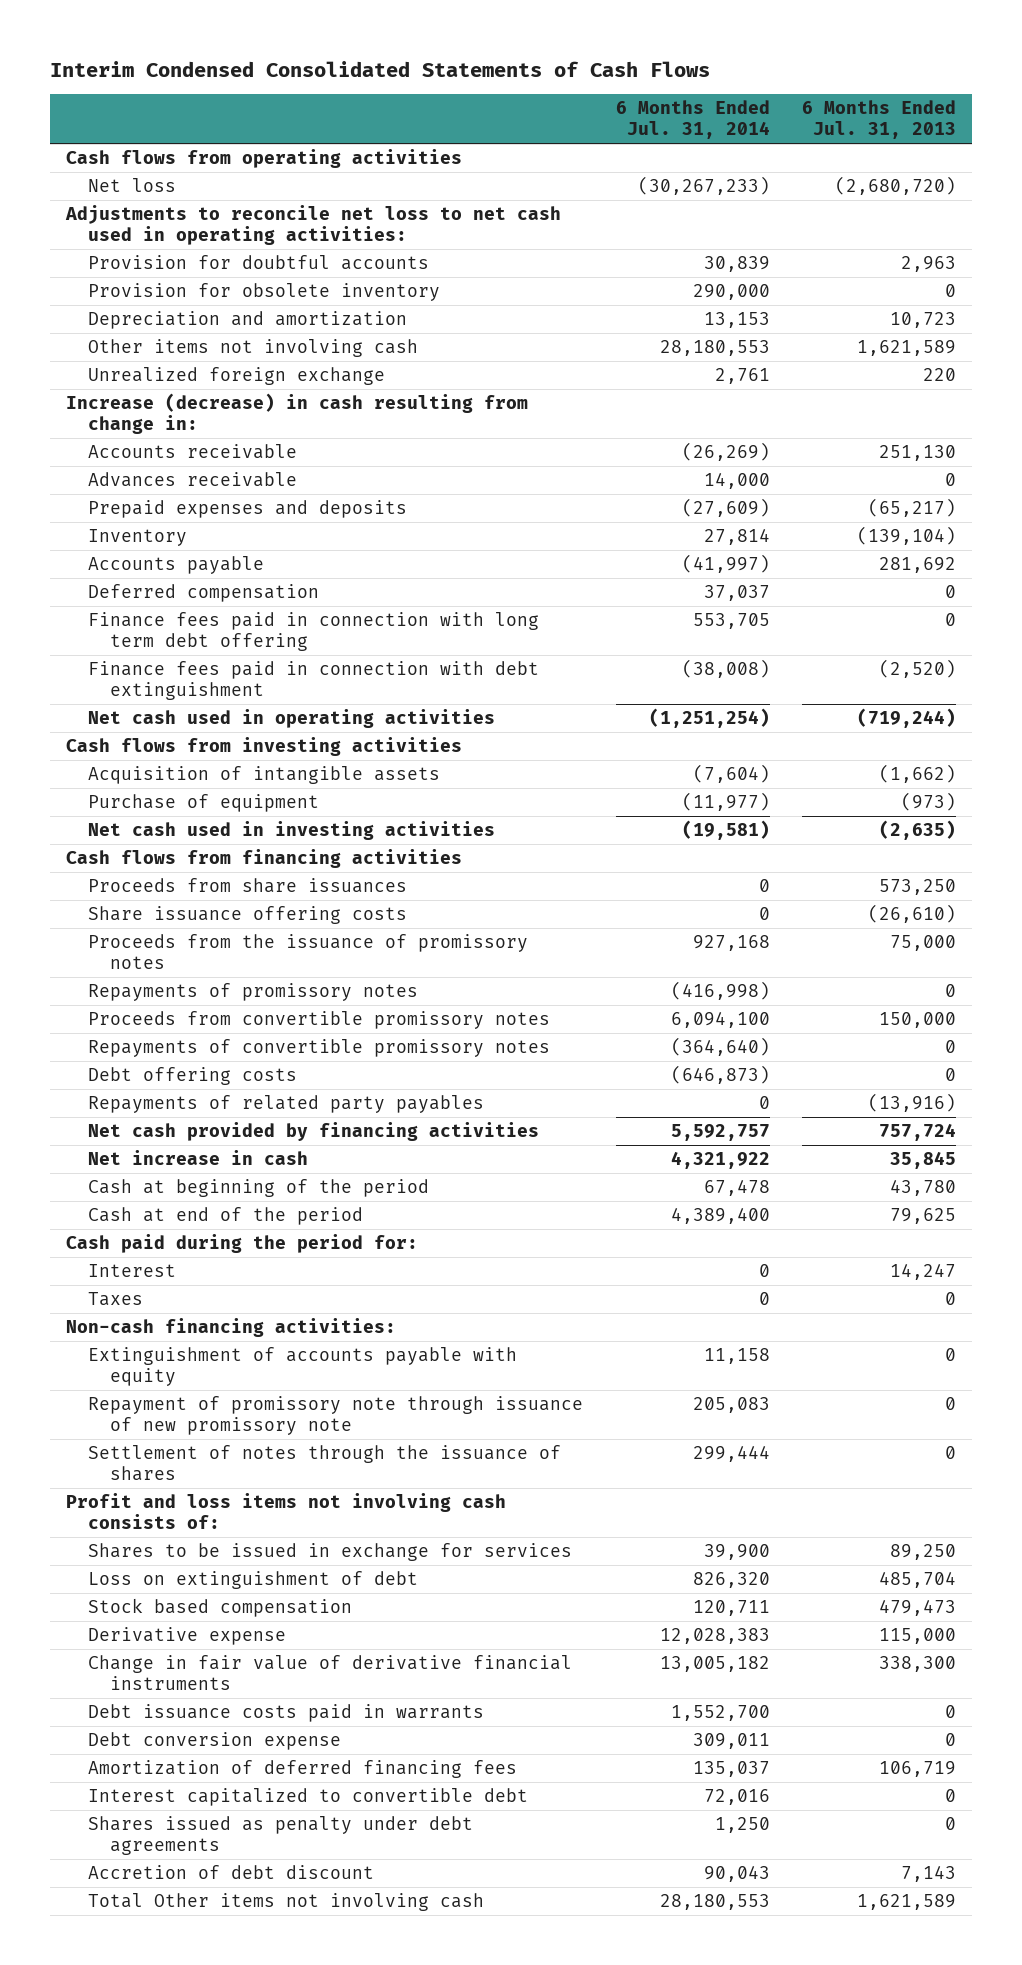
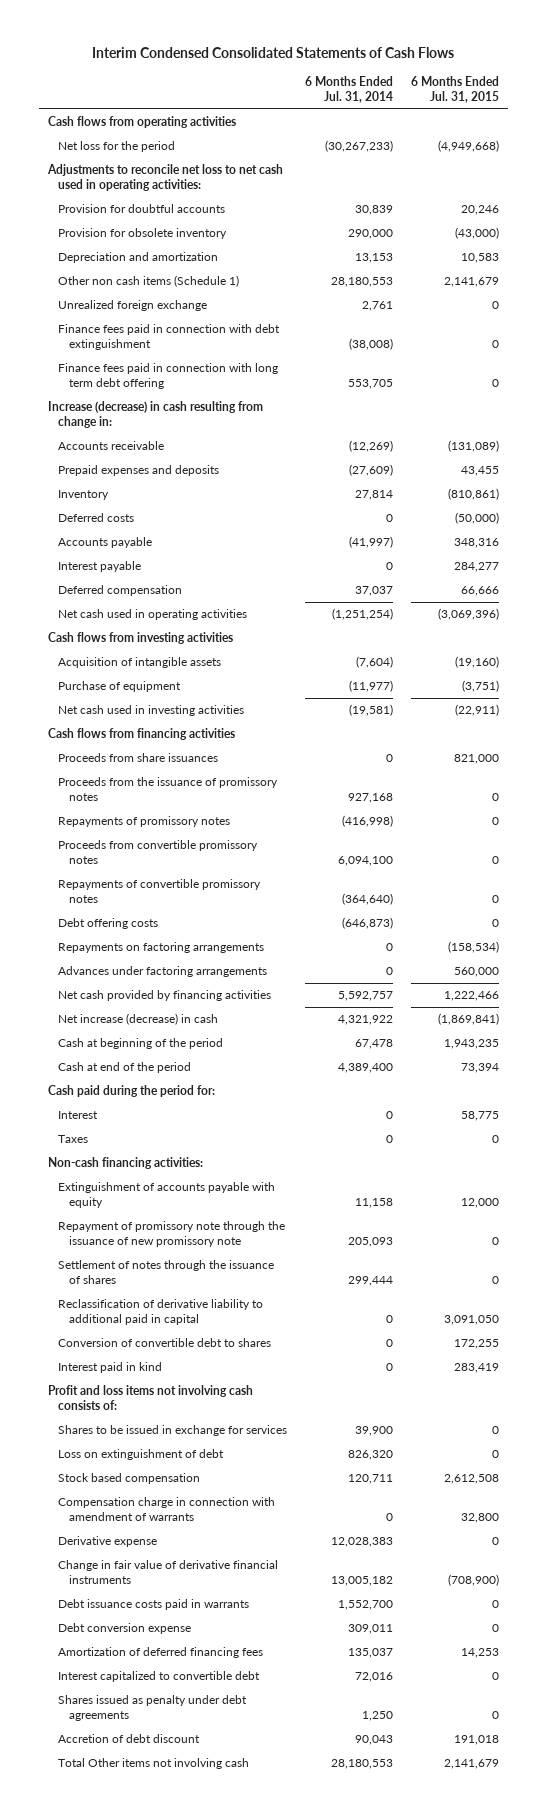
[802,100,957,139] 6 Months Ended Jul. 31, 2013 -> none
none -> [410,76,499,104] 6 Months Ended Jul. 31, 2015
[88,178,177,193] Net loss -> [58,141,176,153] Net loss for the period
[88,339,419,358] Other items not involving cash -> [58,275,240,288] Other non cash items (Schedule 1)
[88,661,540,700] Finance fees paid in connection with debt extinguishment -> [58,324,281,351] Finance fees paid in connection with debt extinguishment
[88,612,540,651] Finance fees paid in connection with long term debt offering -> [58,363,279,390] Finance fees paid in connection with long term debt offering
[88,472,298,488] Advances receivable -> none
[681,442,770,462] (26,269) -> [349,440,394,453] (12,269)
none -> [58,513,135,523] Deferred costs
none -> [58,561,142,573] Interest payable
[88,906,408,925] Share issuance offering costs -> none
[88,1095,485,1114] Repayments of related party payables -> none
none -> [58,942,265,954] Repayments on factoring arrangements
none -> [58,966,268,978] Advances under factoring arrangements
[88,1150,309,1166] Net increase in cash -> [58,1013,219,1026] Net increase (decrease) in cash
[88,1396,584,1435] Repayment of promissory note through issuance of new promissory note -> [58,1221,286,1248] Repayment of promissory note through the issuance of new promissory note
[692,1397,770,1414] 205,083 -> [348,1237,394,1248] 205,093
none -> [58,1299,264,1326] Reclassification of derivative liability to additional paid in capital
none -> [58,1338,272,1348] Conversion of convertible debt to shares
none -> [58,1362,163,1374] Interest paid in kind
none -> [58,1497,276,1522] Compensation charge in connection with amendment of warrants

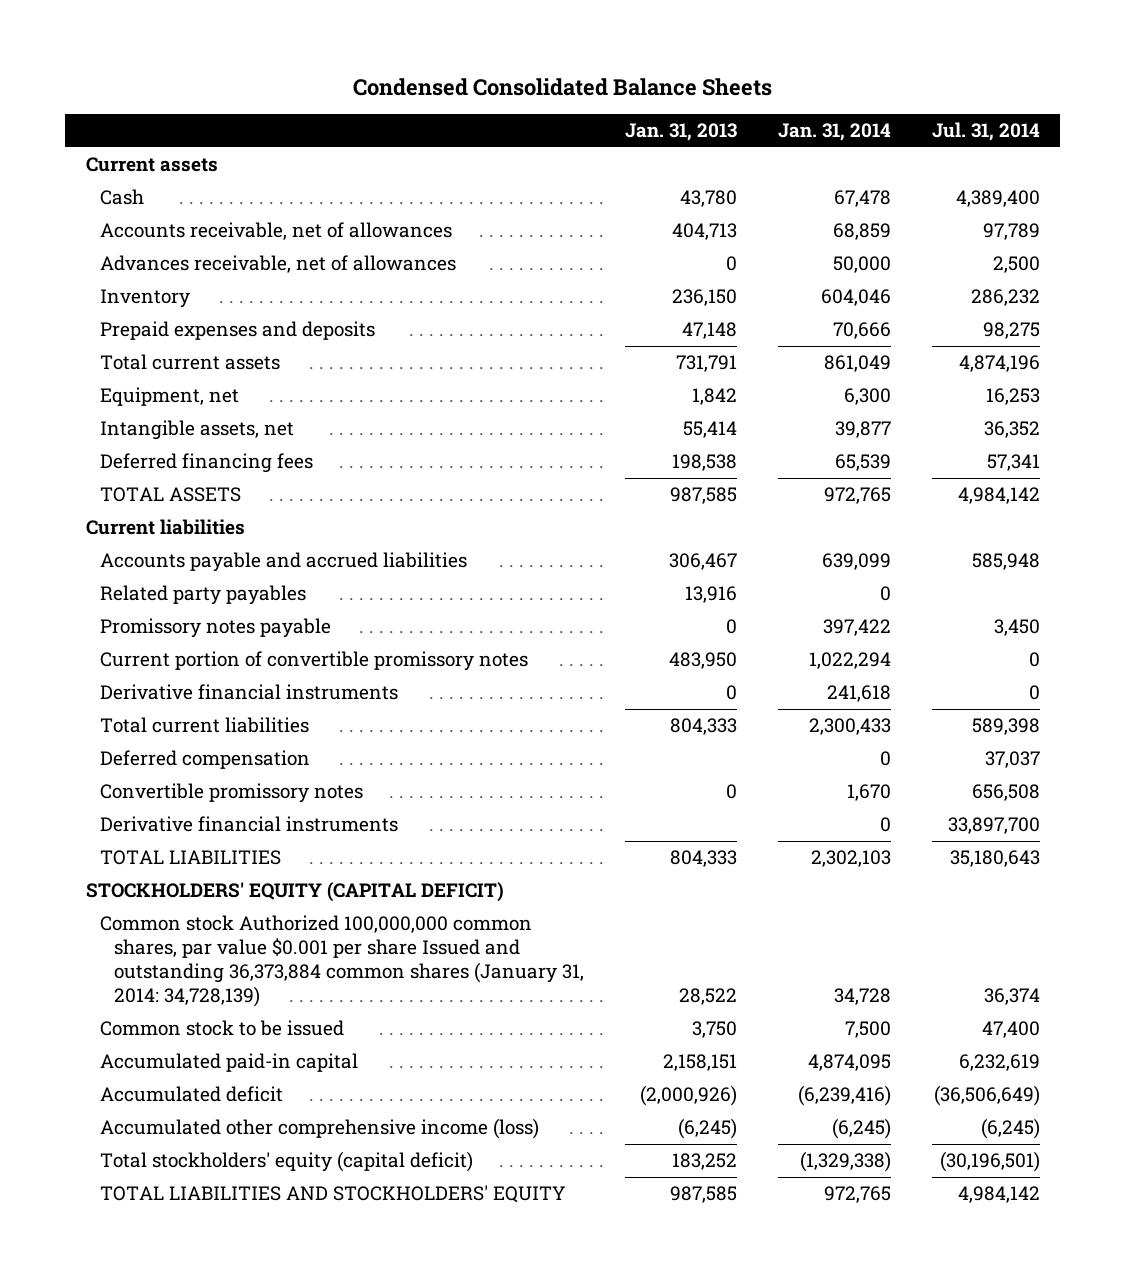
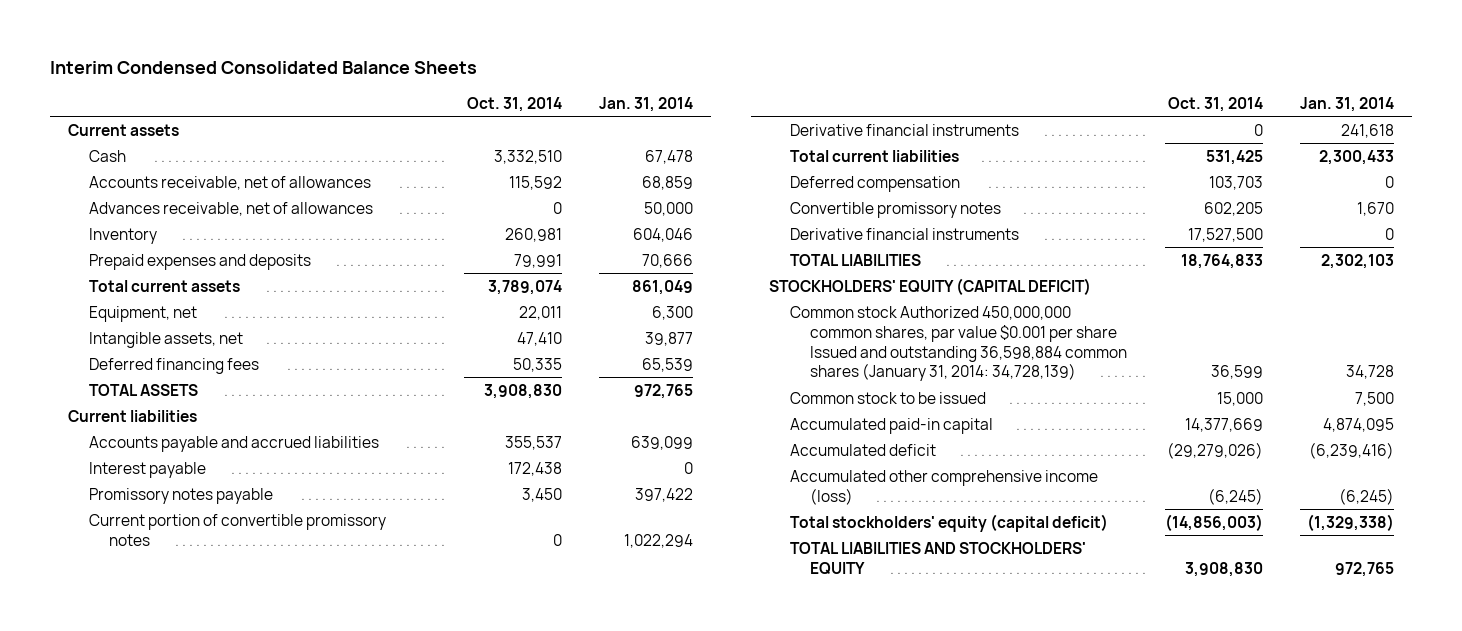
[352,77,772,96] Condensed Consolidated Balance Sheets -> [49,61,477,75] Interim Condensed Consolidated Balance Sheets
[624,123,737,142] Jan. 31, 2013 -> none
[931,122,1040,142] Jul. 31, 2014 -> none
none -> [466,96,562,112] Oct. 31, 2014
[99,585,306,606] Related party payables -> none
none -> [88,461,206,478] Interest payable
[99,915,584,1008] Common stock Authorized 100,000,000 common shares, par value $0.001 per share Issued and outstanding 36,373,884 common shares (January 31, 2014: 34,728,139) -> [789,305,1128,382] Common stock Authorized 450,000,000 common shares, par value $0.001 per share Issued and outstanding 36,598,884 common shares (January 31, 2014: 34,728,139)

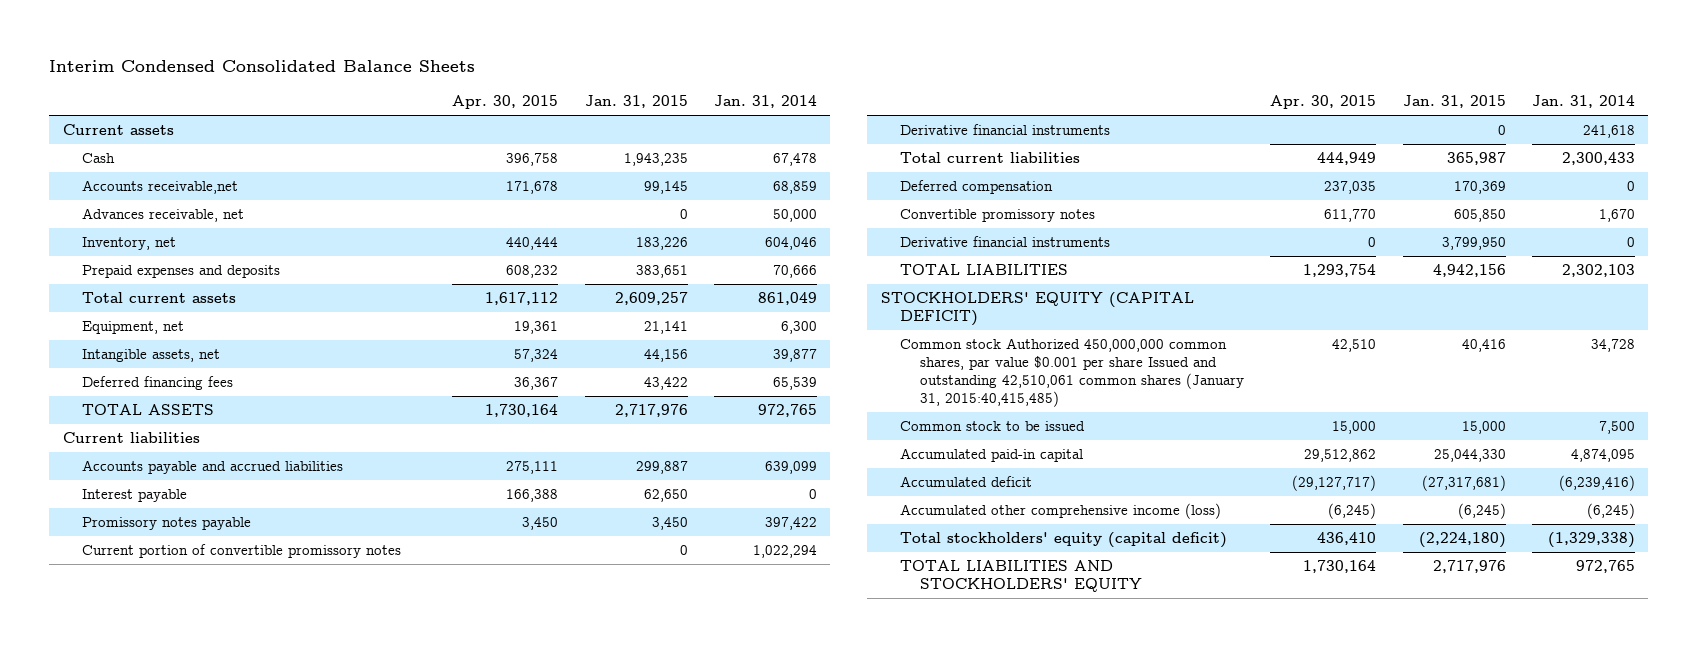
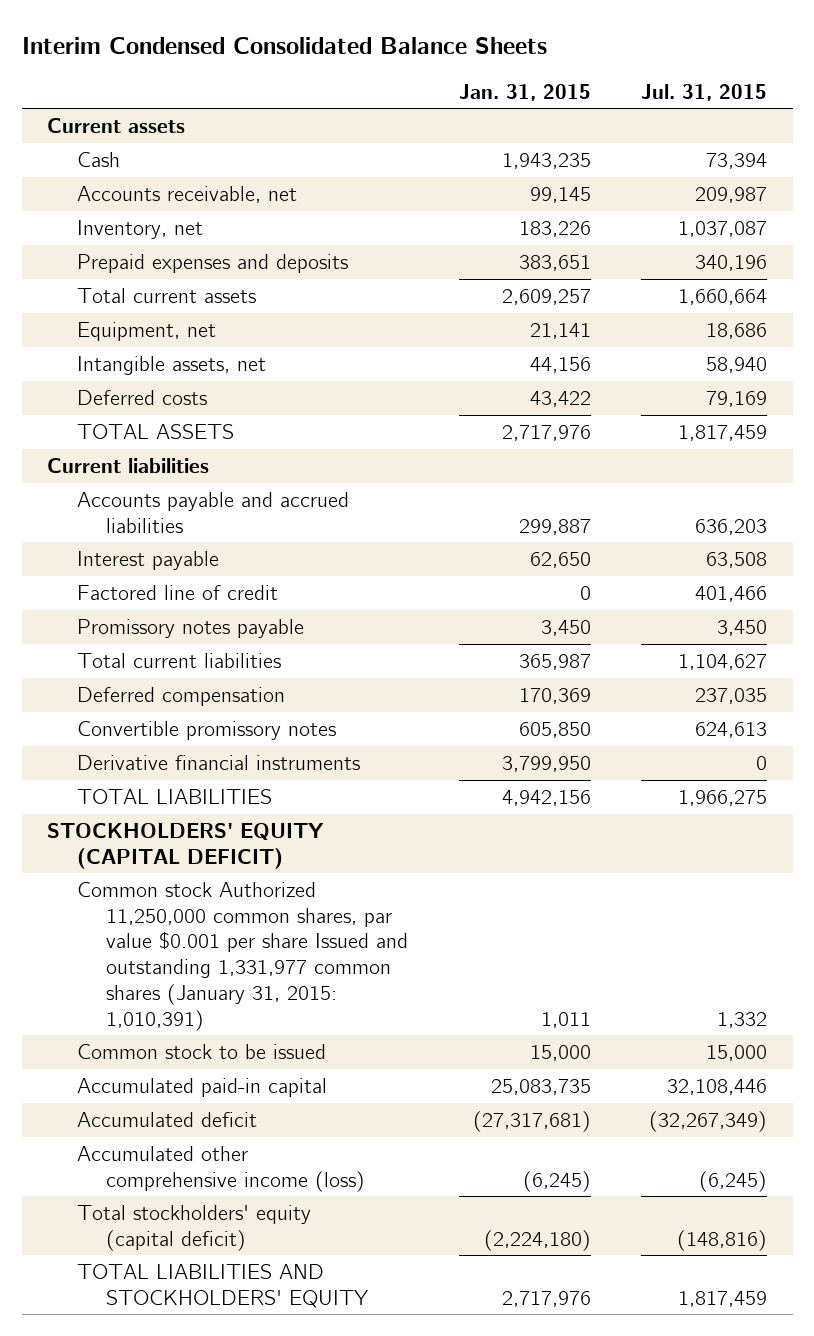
[452,95,559,110] Apr. 30, 2015 -> none
[714,95,818,109] Jan. 31, 2014 -> none
none -> [641,83,768,101] Jul. 31, 2015
[82,208,245,223] Advances receivable, net -> none
[82,180,239,195] Accounts receivable,net -> [76,185,297,203] Accounts receivable, net
[82,376,234,391] Deferred financing fees -> [76,389,207,405] Deferred costs
none -> [76,584,278,600] Factored line of credit
[82,544,402,559] Current portion of convertible promissory notes -> none
[900,124,1111,136] Derivative financial instruments -> none
[900,338,1244,408] Common stock Authorized 450,000,000 common shares, par value $0.001 per share Issued and outstanding 42,510,061 common shares (January 31, 2015:40,415,485) -> [76,881,409,1031] Common stock Authorized 11,250,000 common shares, par value $0.001 per share Issued and outstanding 1,331,977 common shares (January 31, 2015: 1,010,391)
[1461,339,1506,353] 40,416 -> [540,1011,591,1028] 1,011
[1433,449,1506,463] 25,044,330 -> [490,1078,591,1095] 25,083,735

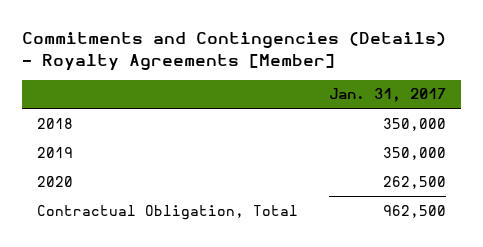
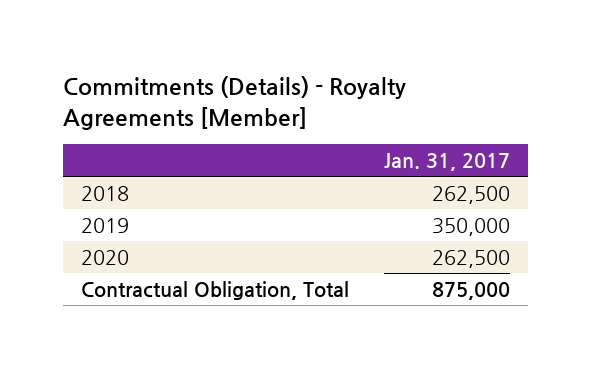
[21,31,446,71] Commitments and Contingencies (Details) - Royalty Agreements [Member] -> [63,76,407,130] Commitments (Details) - Royalty Agreements [Member]
[382,117,446,131] 350,000 -> [432,185,511,204] 262,500
[382,204,446,218] 962,500 -> [432,281,511,300] 875,000

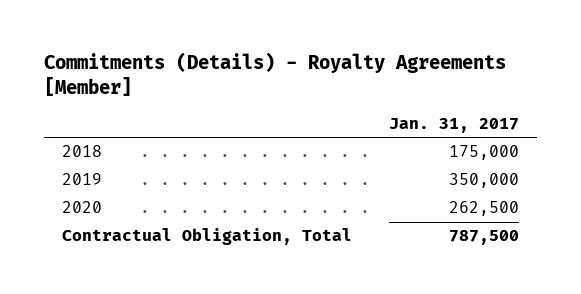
[432,185,511,204] 262,500 -> [448,145,519,161] 175,000
[432,281,511,300] 875,000 -> [448,230,519,246] 787,500

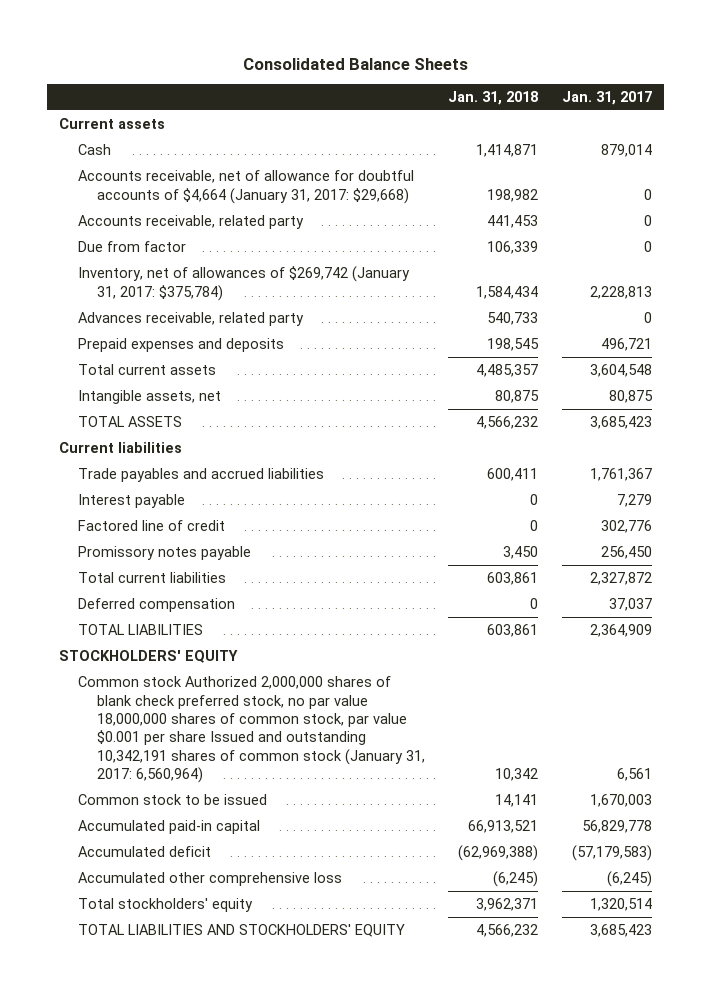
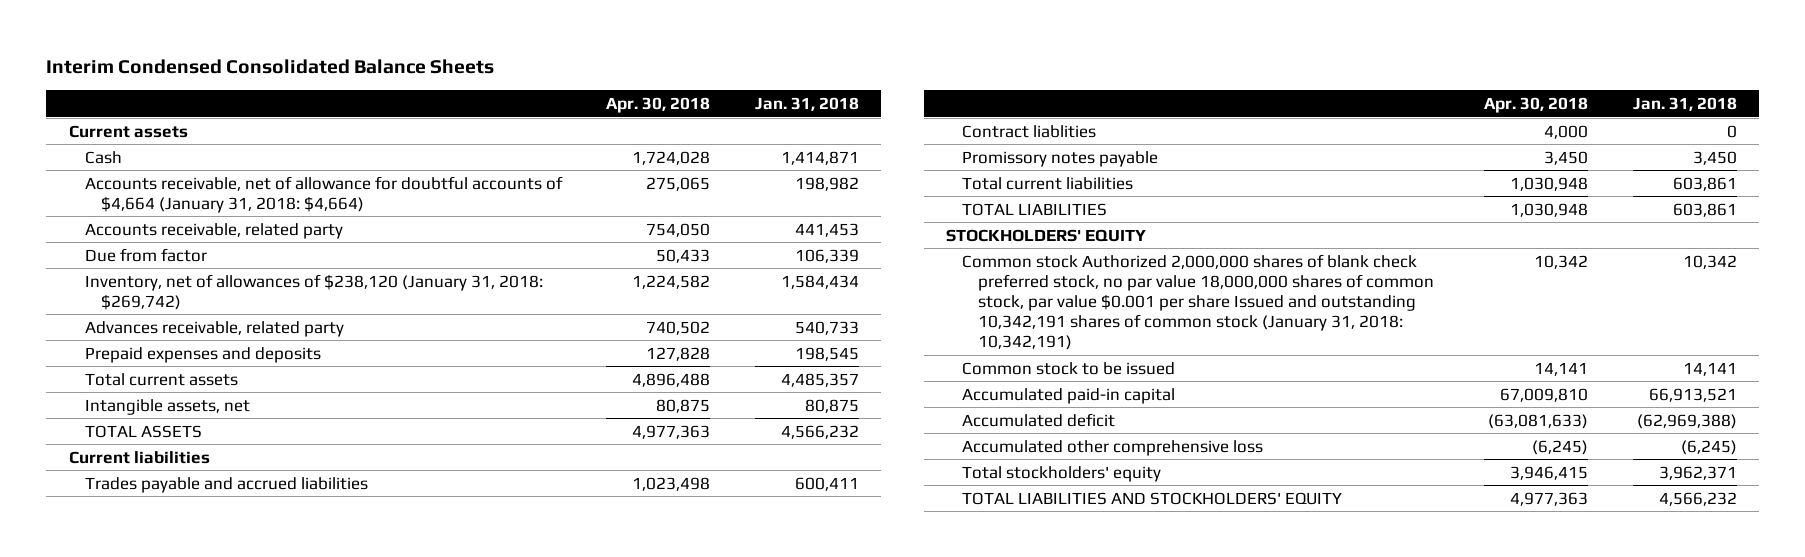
[242,57,468,70] Consolidated Balance Sheets -> [46,59,495,75] Interim Condensed Consolidated Balance Sheets
[561,90,652,105] Jan. 31, 2017 -> none
none -> [606,96,711,113] Apr. 30, 2018
[77,170,414,204] Accounts receivable, net of allowance for doubtful accounts of $4,664 (January 31, 2017: $29,668) -> [84,175,563,213] Accounts receivable, net of allowance for doubtful accounts of $4,664 (January 31, 2018: $4,664)
[77,266,410,301] Inventory, net of allowances of $269,742 (January 31, 2017: $375,784) -> [84,273,543,310] Inventory, net of allowances of $238,120 (January 31, 2018: $269,742)
[77,494,185,509] Interest payable -> none
[77,520,225,532] Factored line of credit -> none
[77,468,324,483] Trade payables and accrued liabilities -> [84,476,368,493] Trades payable and accrued liabilities
none -> [962,124,1097,138] Contract liablities
[77,598,235,613] Deferred compensation -> none
[77,676,425,784] Common stock Authorized 2,000,000 shares of blank check preferred stock, no par value 18,000,000 shares of common stock, par value $0.001 per share Issued and outstanding 10,342,191 shares of common stock (January 31, 2017: 6,560,964) -> [962,253,1435,350] Common stock Authorized 2,000,000 shares of blank check preferred stock, no par value 18,000,000 shares of common stock, par value $0.001 per share Issued and outstanding 10,342,191 shares of common stock (January 31, 2018: 10,342,191)

